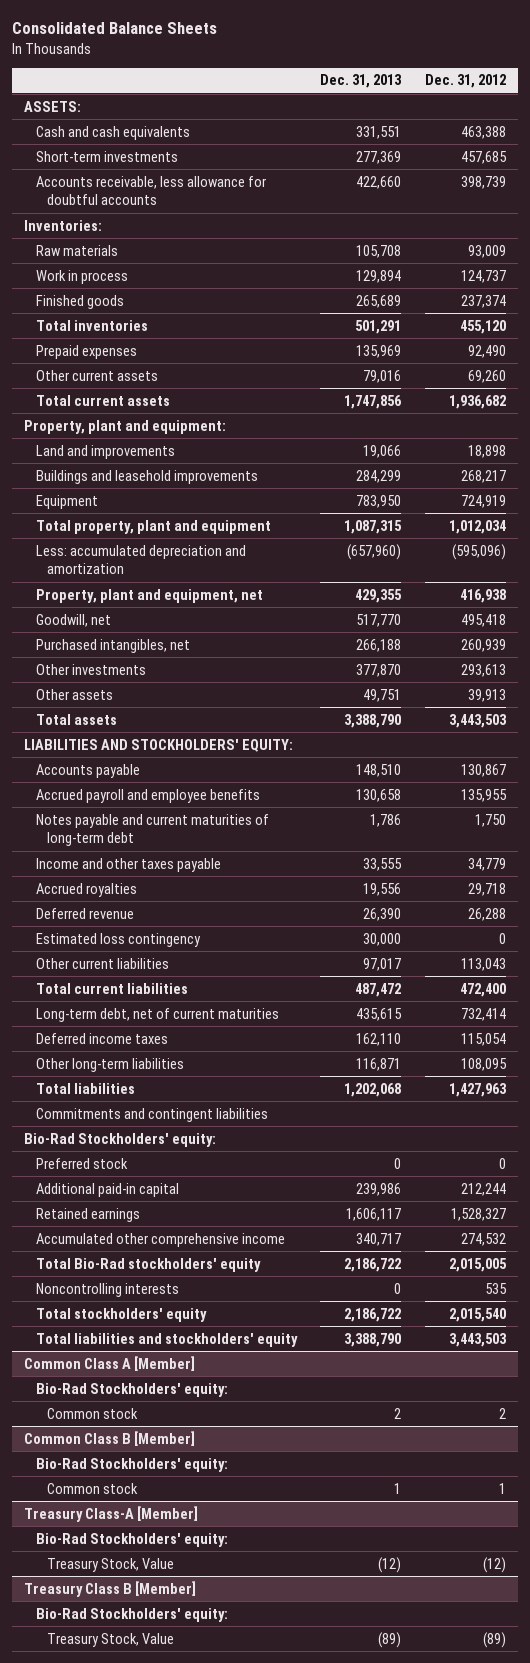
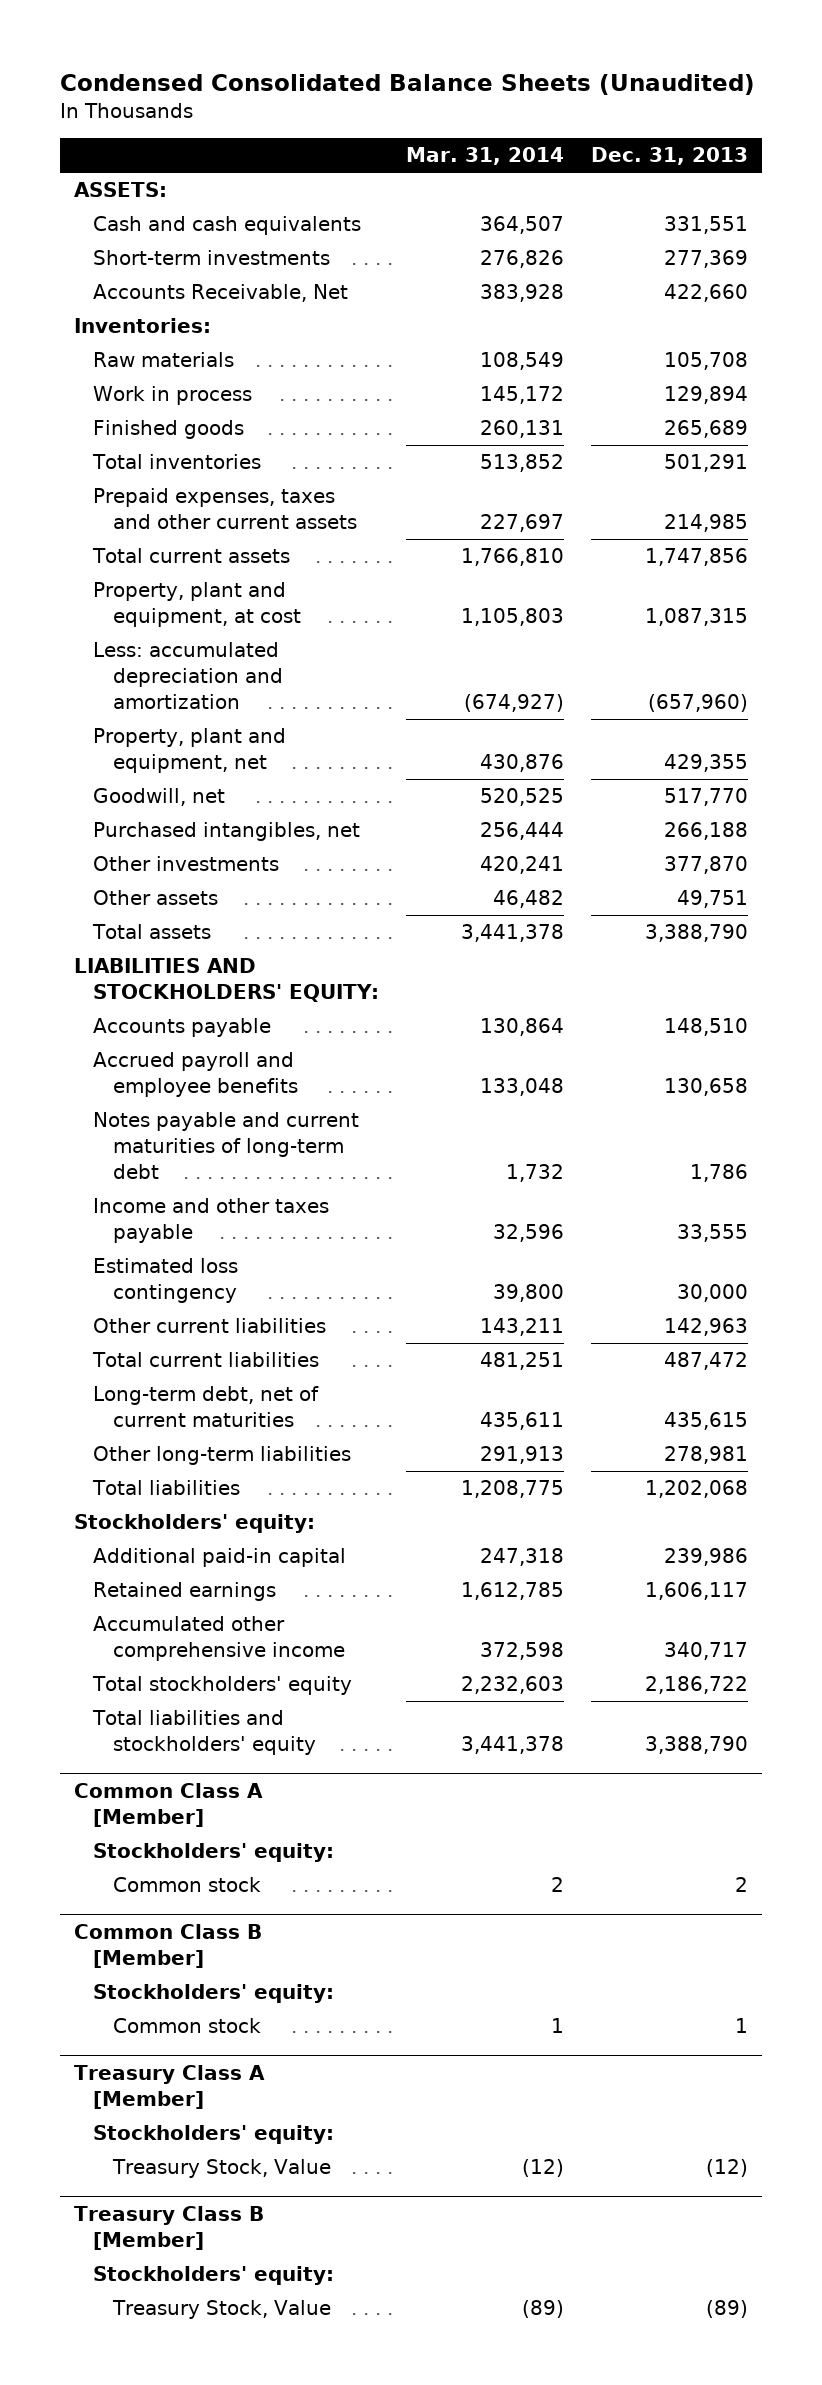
[11,22,217,35] Consolidated Balance Sheets -> [60,74,756,96] Condensed Consolidated Balance Sheets (Unaudited)
[425,74,507,89] Dec. 31, 2012 -> none
none -> [406,147,565,166] Mar. 31, 2014
[35,175,266,206] Accounts receivable, less allowance for doubtful accounts -> [93,284,349,303] Accounts Receivable, Net
[35,344,137,359] Prepaid expenses -> none
[35,369,158,381] Other current assets -> none
none -> [93,488,358,530] Prepaid expenses, taxes and other current assets
[23,419,226,434] Property, plant and equipment: -> none
[35,444,175,459] Land and improvements -> none
[35,469,258,484] Buildings and leasehold improvements -> none
[35,494,98,509] Equipment -> none
[35,519,271,534] Total property, plant and equipment -> [93,582,302,628] Property, plant and equipment, at cost
[35,882,137,897] Accrued royalties -> none
[35,907,134,919] Deferred revenue -> none
[363,957,402,971] 97,017 -> [664,1318,749,1337] 142,963
[35,1032,168,1044] Deferred income taxes -> none
[356,1057,402,1071] 116,871 -> [664,1446,749,1465] 278,981
[35,1107,268,1122] Commitments and contingent liabilities -> none
[35,1157,128,1169] Preferred stock -> none
[23,1132,216,1147] Bio-Rad Stockholders' equity: -> [73,1514,315,1534] Stockholders' equity:
[35,1257,261,1272] Total Bio-Rad stockholders' equity -> none
[35,1282,179,1297] Noncontrolling interests -> none
[35,1382,228,1397] Bio-Rad Stockholders' equity: -> [93,1843,335,1863] Stockholders' equity:
[35,1457,228,1472] Bio-Rad Stockholders' equity: -> [93,1984,335,2004] Stockholders' equity:
[23,1505,198,1522] Treasury Class-A [Member] -> [73,2065,265,2110] Treasury Class A [Member]
[35,1532,228,1547] Bio-Rad Stockholders' equity: -> [93,2125,335,2145] Stockholders' equity:
[35,1607,228,1622] Bio-Rad Stockholders' equity: -> [93,2266,335,2286] Stockholders' equity:

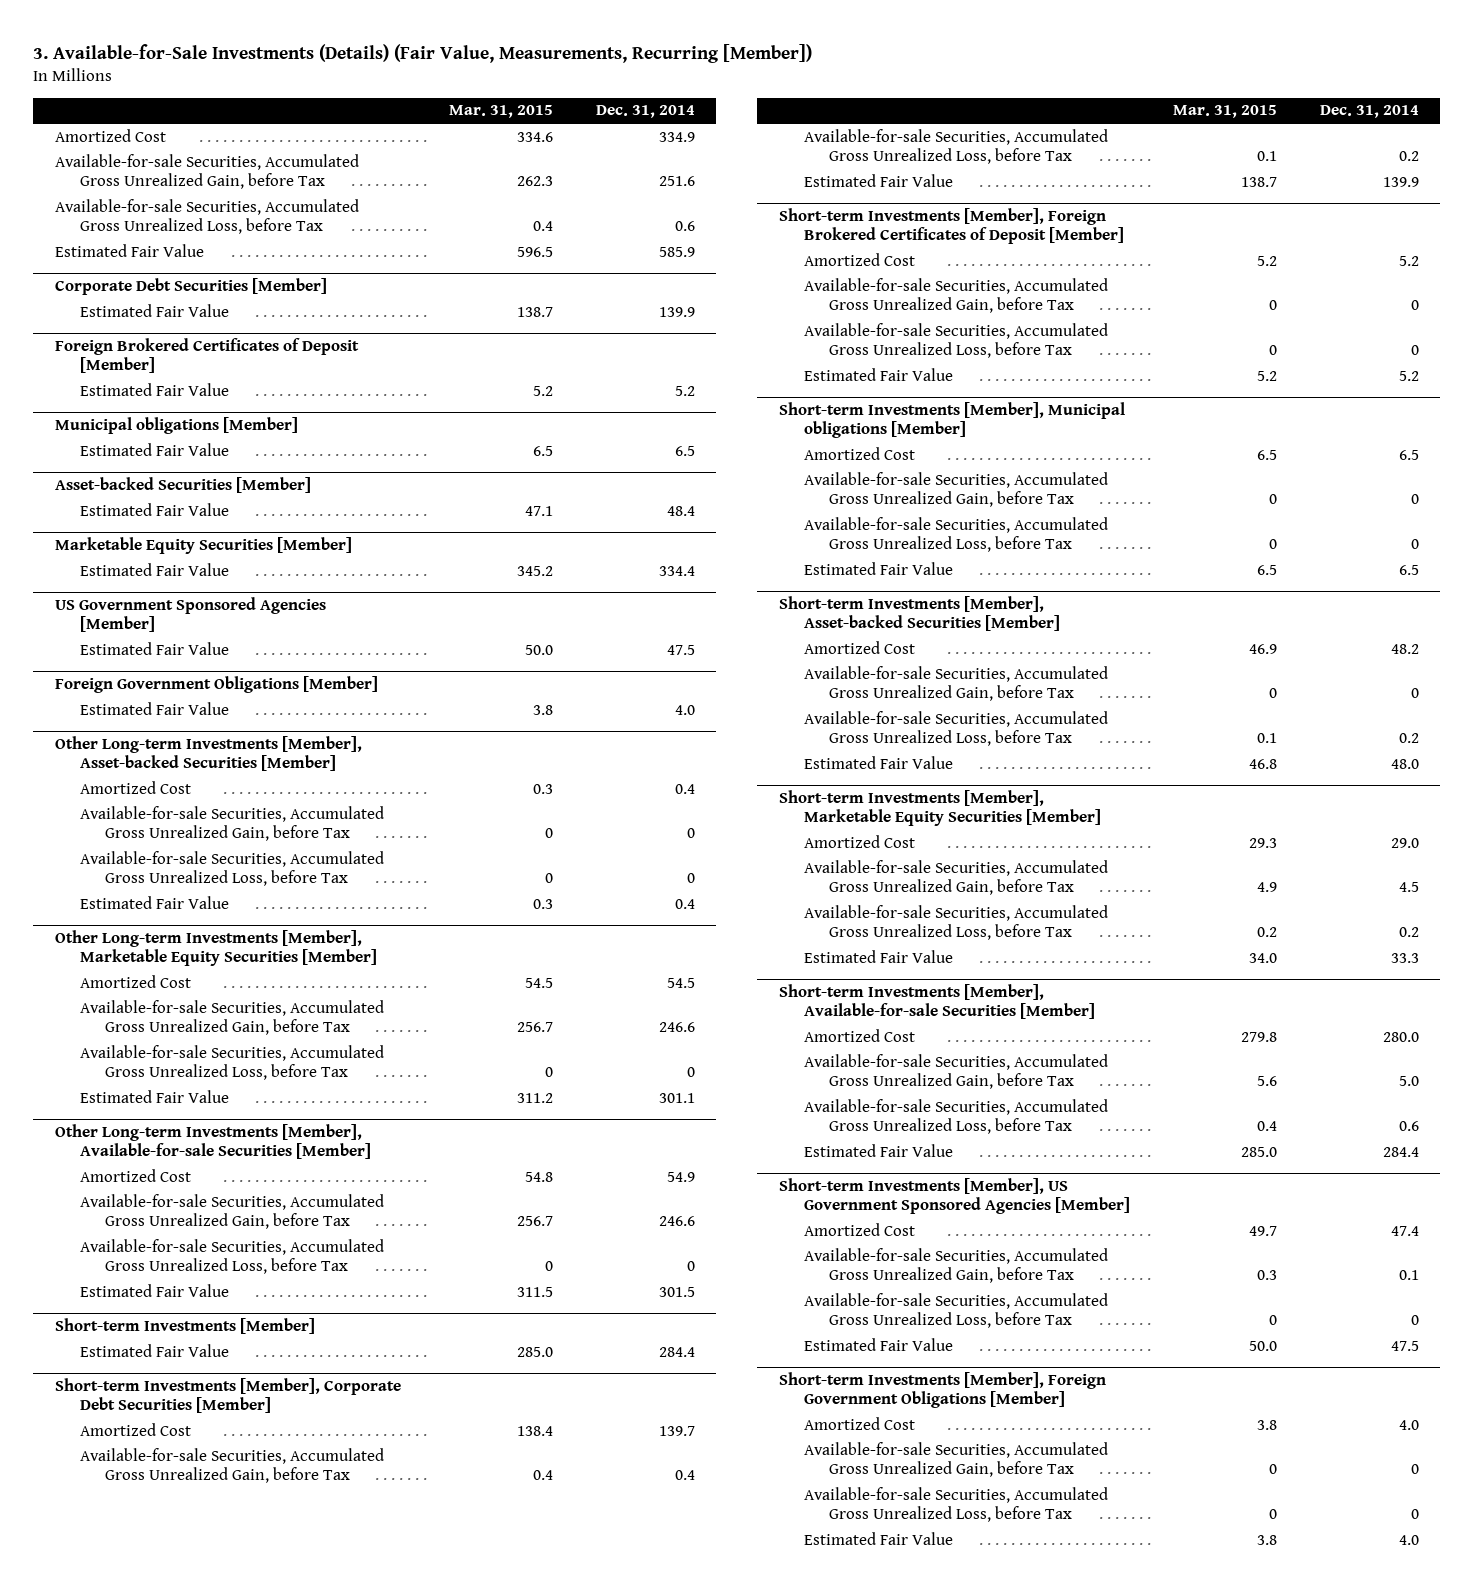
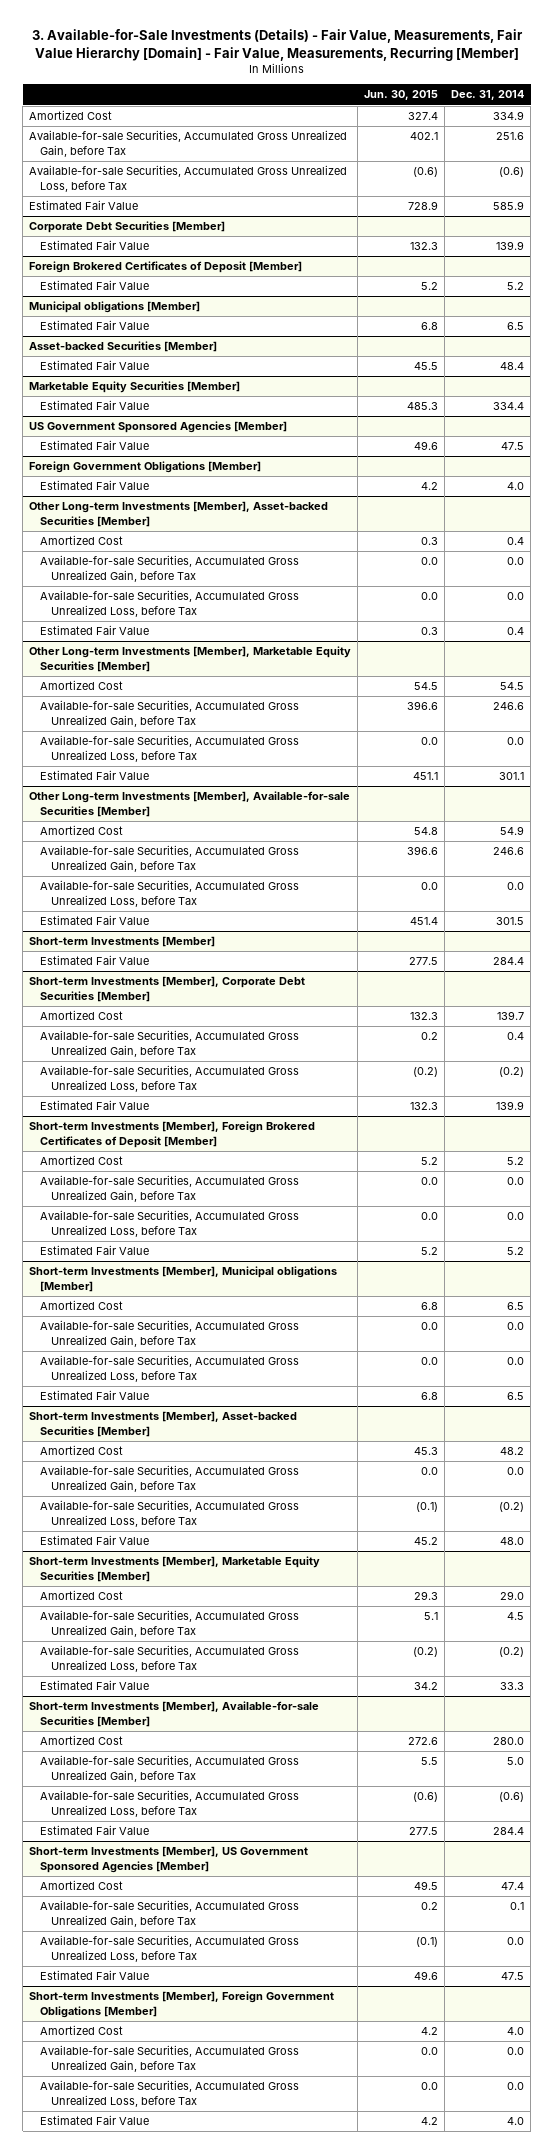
[33,43,813,63] 3. Available-for-Sale Investments (Details) (Fair Value, Measurements, Recurring [Member]) -> [31,29,523,61] 3. Available-for-Sale Investments (Details) - Fair Value, Measurements, Fair Value Hierarchy [Domain] - Fair Value, Measurements, Recurring [Member]
[448,105,553,119] Mar. 31, 2015 -> none
none -> [364,90,439,101] Jun. 30, 2015
[674,220,695,231] 0.6 -> [499,167,525,178] (0.6)
[686,827,695,838] 0 -> [507,557,525,566] 0.0
[686,872,695,883] 0 -> [507,592,525,601] 0.0
[686,1066,695,1077] 0 -> [507,737,525,746] 0.0
[686,1260,695,1271] 0 -> [507,882,525,891] 0.0
[1398,150,1419,161] 0.2 -> [499,1067,525,1078] (0.2)
[1410,299,1419,310] 0 -> [507,1177,525,1186] 0.0
[1410,344,1419,355] 0 -> [507,1212,525,1221] 0.0
[1410,493,1419,504] 0 -> [507,1322,525,1331] 0.0
[1410,538,1419,549] 0 -> [507,1357,525,1366] 0.0
[1410,687,1419,698] 0 -> [507,1467,525,1476] 0.0
[1398,732,1419,743] 0.2 -> [499,1502,525,1513] (0.2)
[1398,926,1419,937] 0.2 -> [499,1647,525,1658] (0.2)
[1398,1120,1419,1131] 0.6 -> [499,1792,525,1803] (0.6)
[1410,1314,1419,1325] 0 -> [507,1937,525,1946] 0.0
[1410,1463,1419,1474] 0 -> [507,2047,525,2056] 0.0
[1410,1508,1419,1519] 0 -> [507,2082,525,2091] 0.0

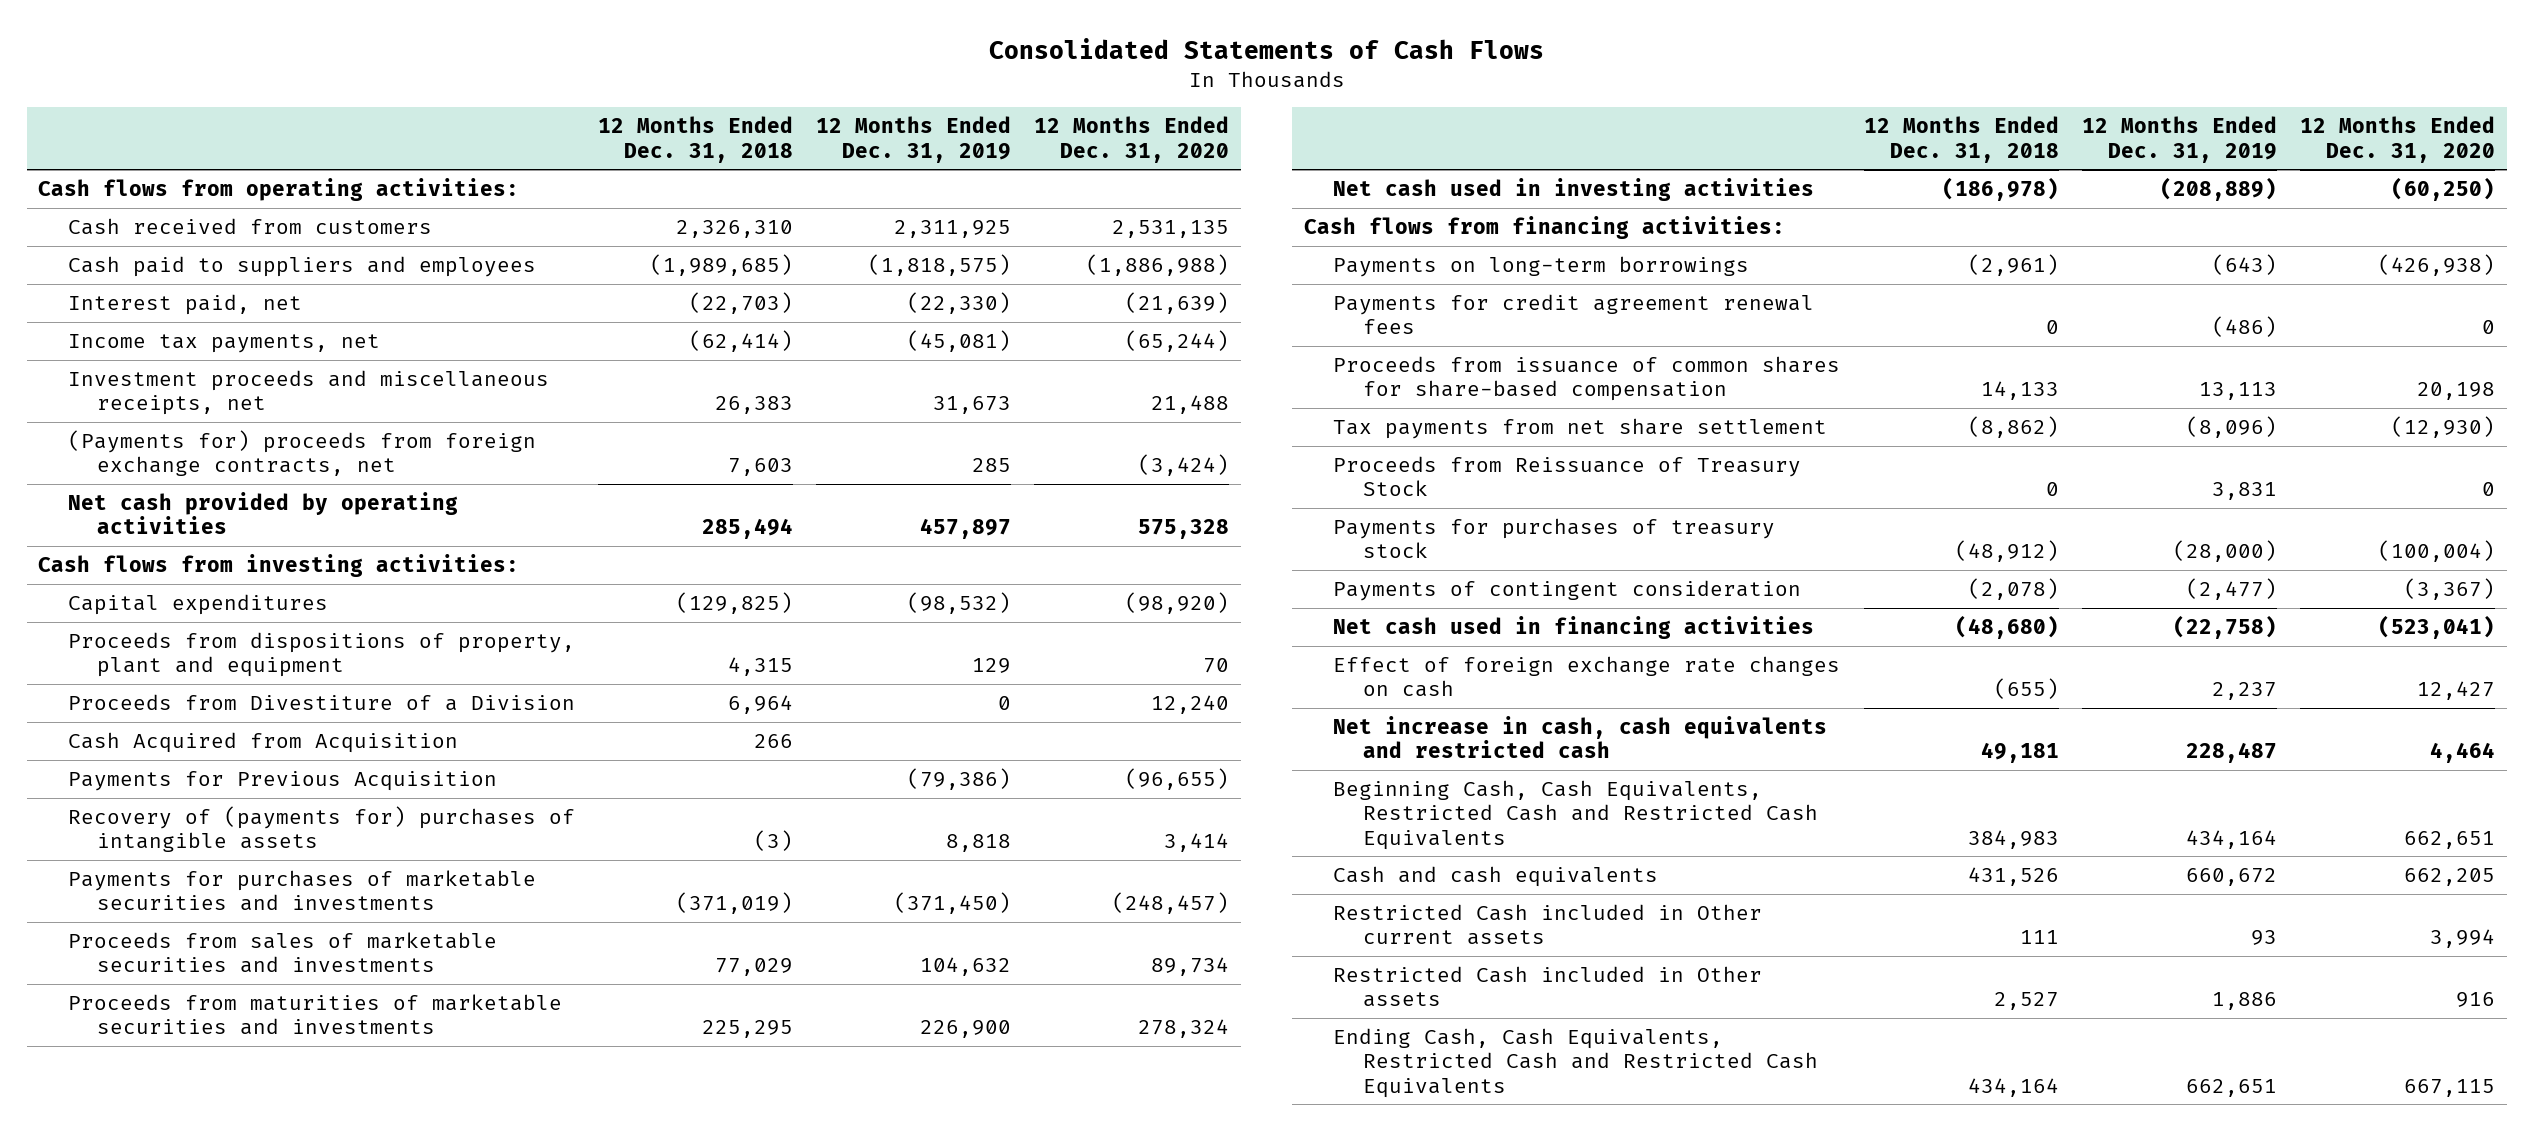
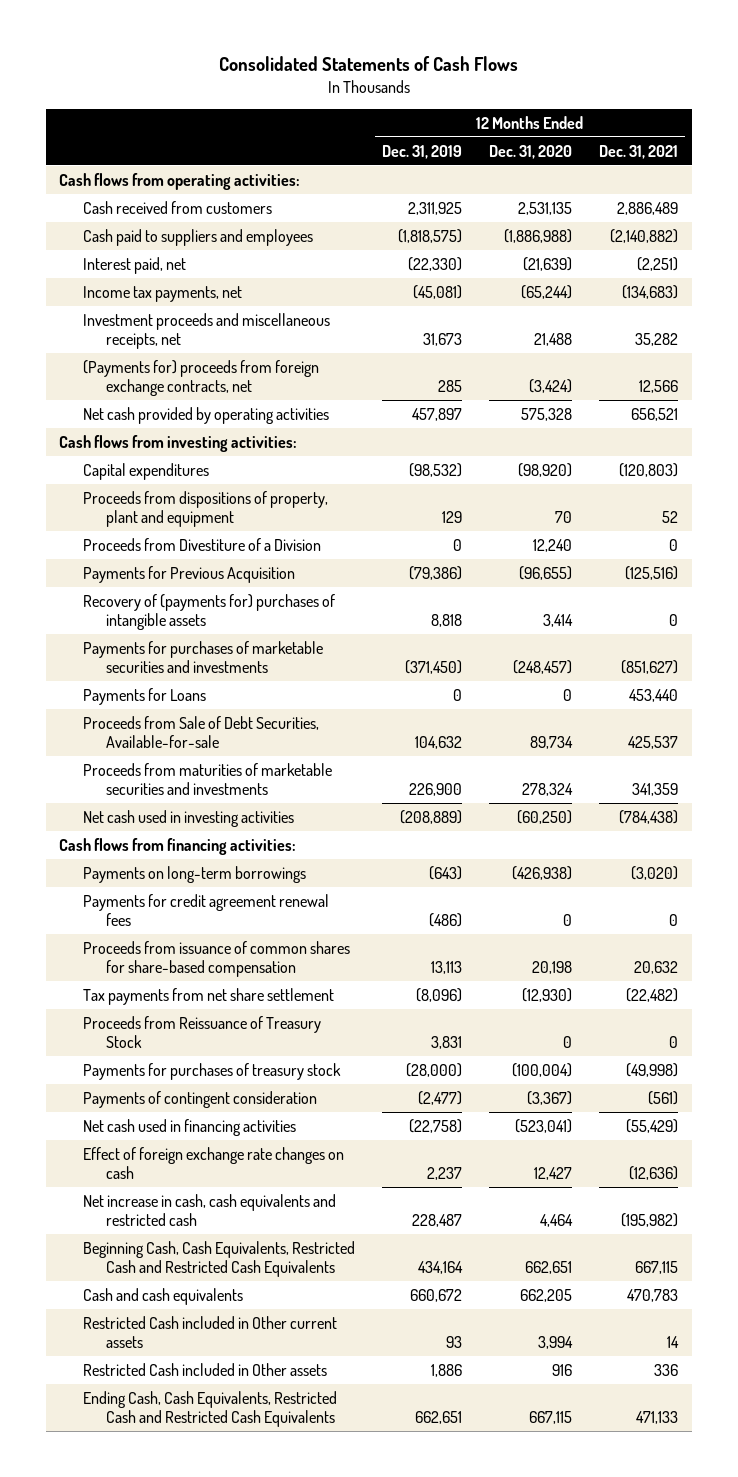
[597,116,793,163] 12 Months Ended Dec. 31, 2018 -> none
none -> [599,144,679,159] Dec. 31, 2021
[67,732,458,754] Cash Acquired from Acquisition -> none
none -> [82,687,206,705] Payments for Loans
[67,932,497,974] Proceeds from sales of marketable securities and investments -> [82,715,319,749] Proceeds from Sale of Debt Securities, Available-for-sale

